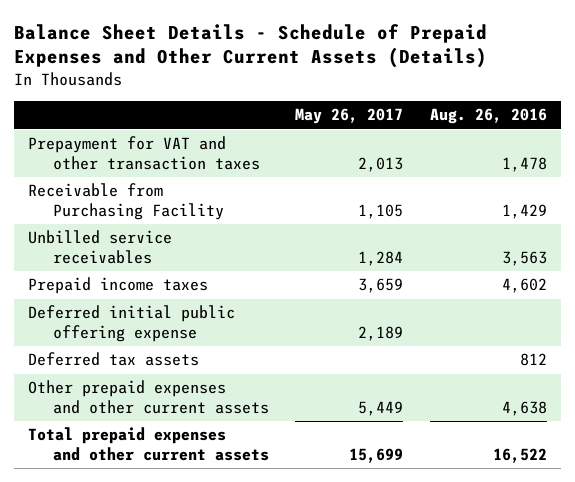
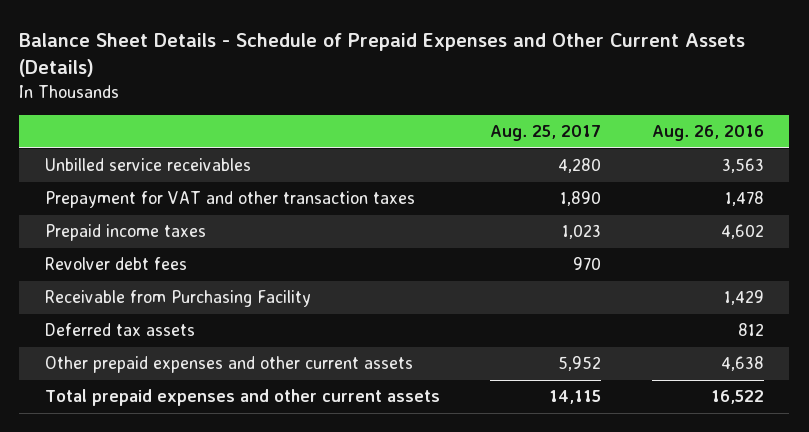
[295,108,404,125] May 26, 2017 -> none
none -> [490,125,602,142] Aug. 25, 2017
[27,136,260,170] Prepayment for VAT and other transaction taxes -> [44,191,415,209] Prepayment for VAT and other transaction taxes
[27,305,235,342] Deferred initial public offering expense -> none
none -> [44,257,187,271] Revolver debt fees
[27,183,224,220] Receivable from Purchasing Facility -> [44,290,311,308] Receivable from Purchasing Facility

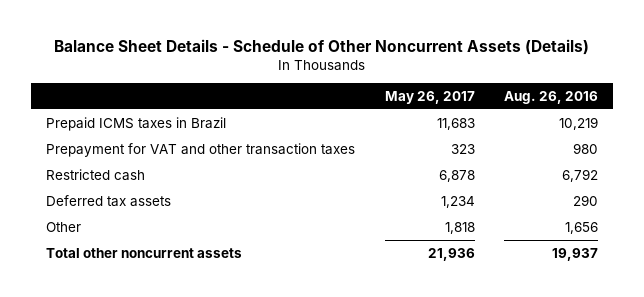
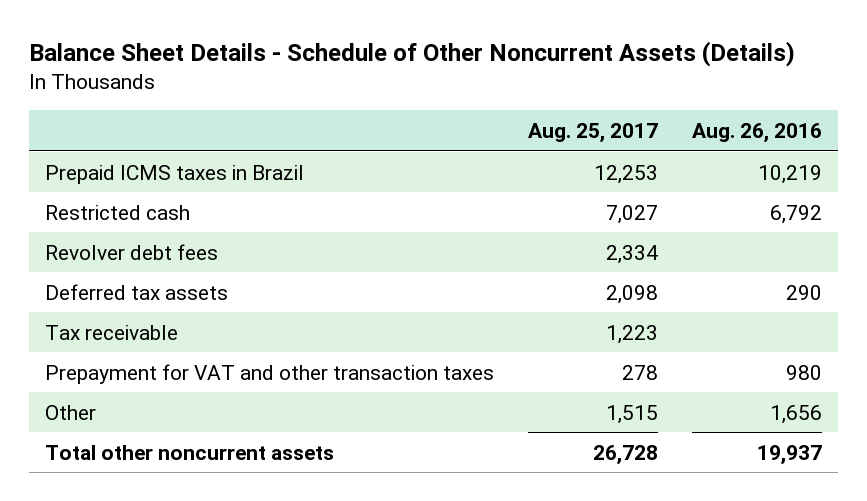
[384,90,475,104] May 26, 2017 -> none
none -> [527,123,658,144] Aug. 25, 2017
none -> [45,243,219,260] Revolver debt fees
none -> [45,324,179,340] Tax receivable
[46,142,356,157] Prepayment for VAT and other transaction taxes -> [45,363,495,384] Prepayment for VAT and other transaction taxes

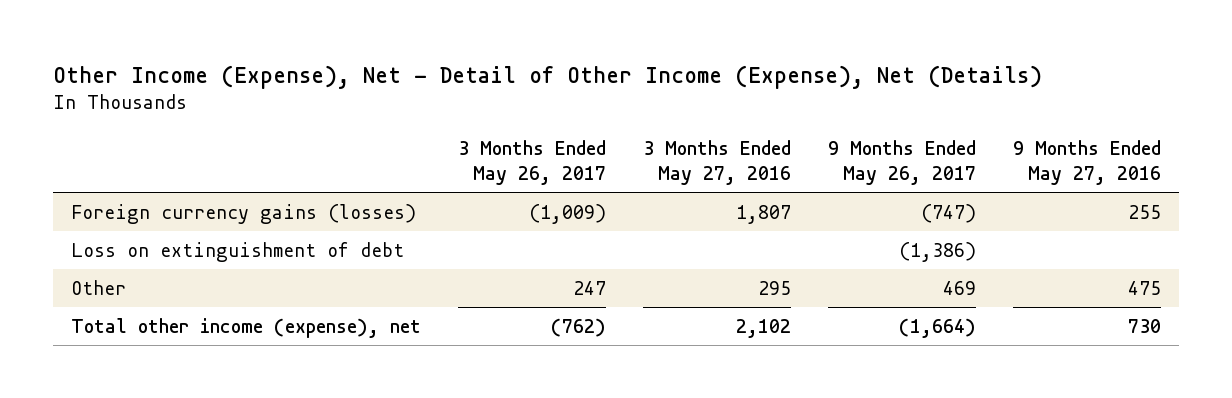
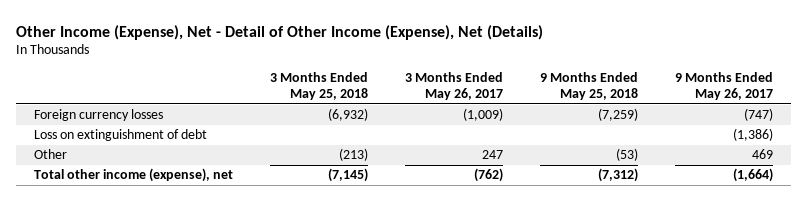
[642,139,791,185] 3 Months Ended May 27, 2016 -> none
[1012,139,1161,185] 9 Months Ended May 27, 2016 -> none
none -> [270,72,369,101] 3 Months Ended May 25, 2018
none -> [540,72,639,101] 9 Months Ended May 25, 2018
[71,203,417,224] Foreign currency gains (losses) -> [34,109,164,122] Foreign currency losses

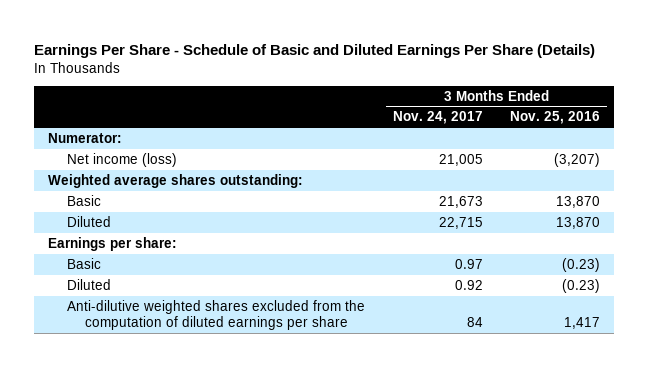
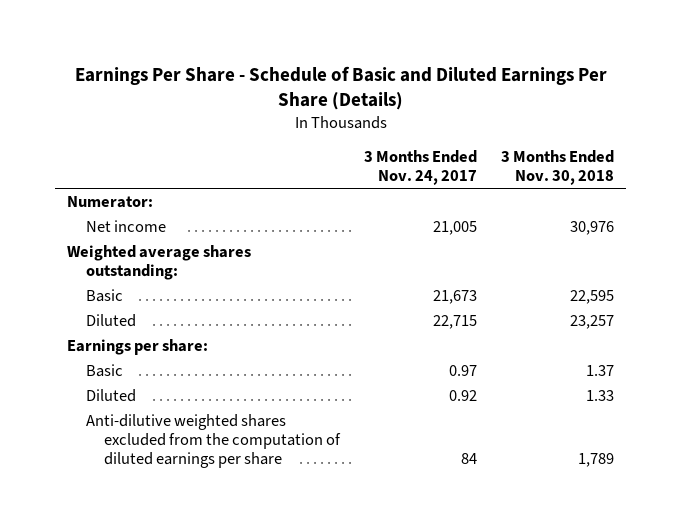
[510,111,601,125] Nov. 25, 2016 -> none
none -> [501,150,615,186] 3 Months Ended Nov. 30, 2018
[66,152,177,167] Net income (loss) -> [85,219,166,232] Net income

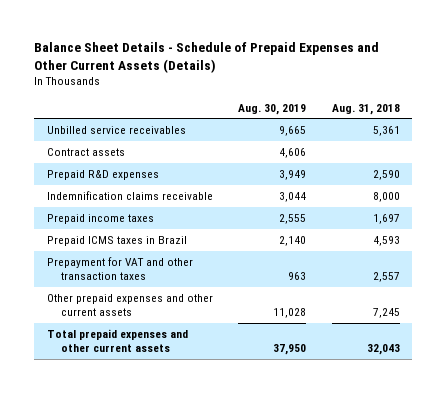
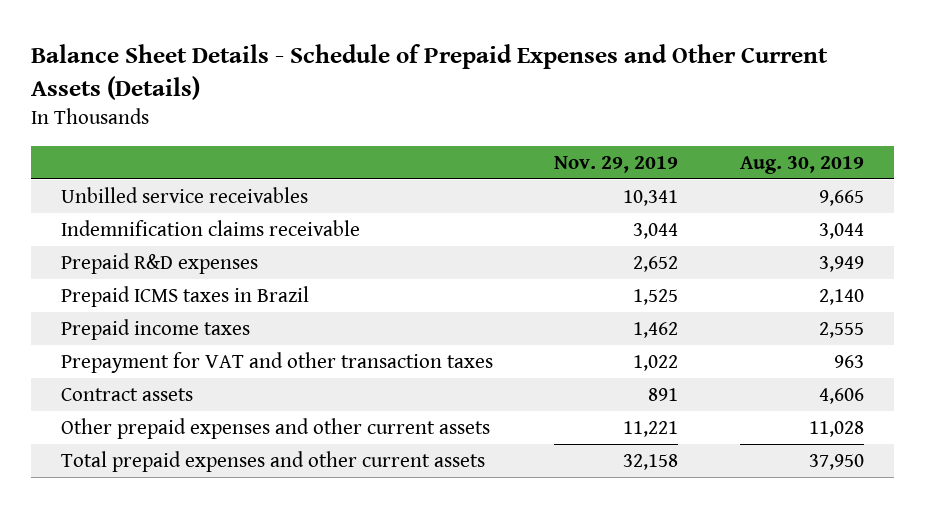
[331,103,400,115] Aug. 31, 2018 -> none
none -> [554,155,679,173] Nov. 29, 2019
[46,169,159,180] Prepaid R&D expenses -> [61,253,259,275] Prepaid R&D expenses
[46,213,154,224] Prepaid income taxes -> [61,319,251,341] Prepaid income taxes
[46,147,125,156] Contract assets -> [61,388,194,402] Contract assets

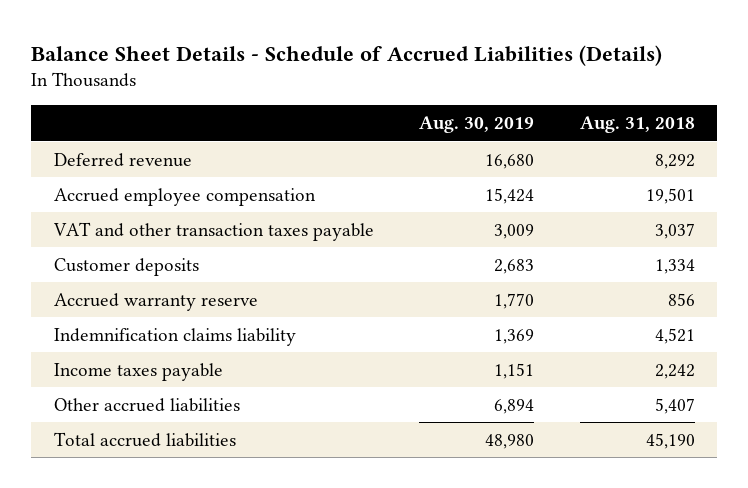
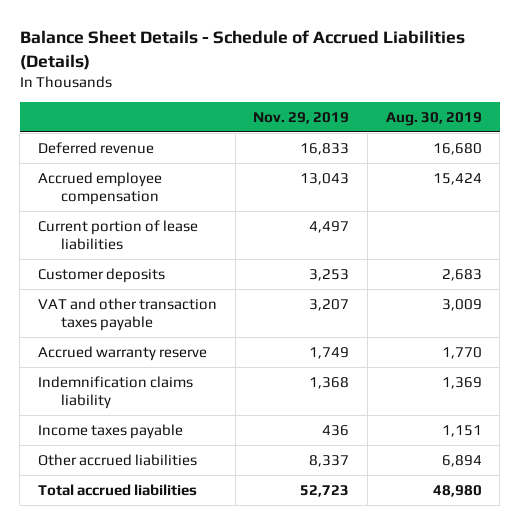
[579,116,695,134] Aug. 31, 2018 -> none
none -> [253,111,350,124] Nov. 29, 2019
none -> [37,219,198,251] Current portion of lease liabilities
[52,221,374,241] VAT and other transaction taxes payable -> [37,297,217,332] VAT and other transaction taxes payable

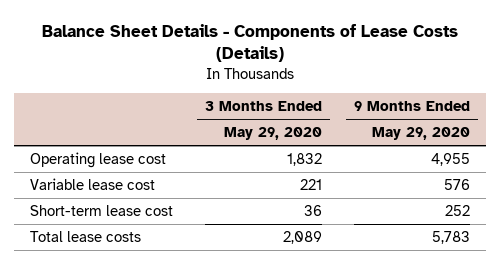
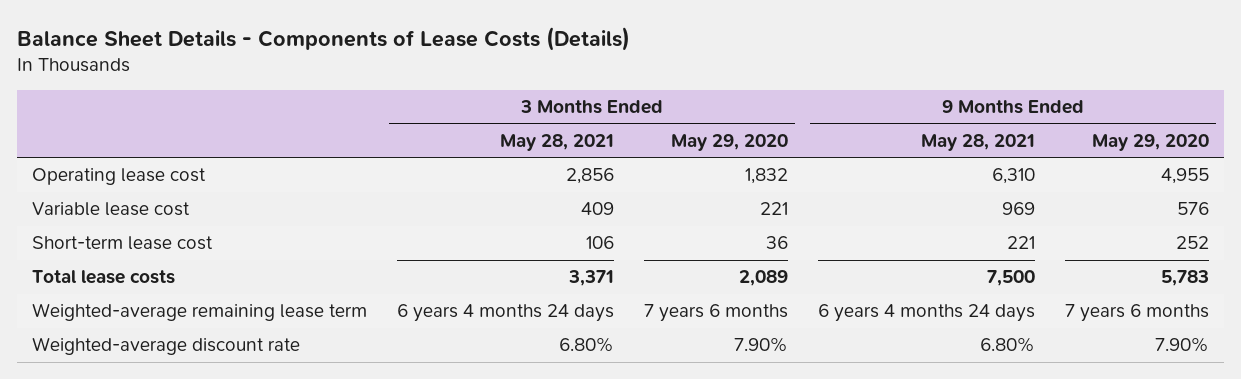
none -> [499,133,614,151] May 28, 2021
none -> [920,133,1035,151] May 28, 2021
none -> [31,303,367,322] Weighted-average remaining lease term
none -> [31,337,300,356] Weighted-average discount rate

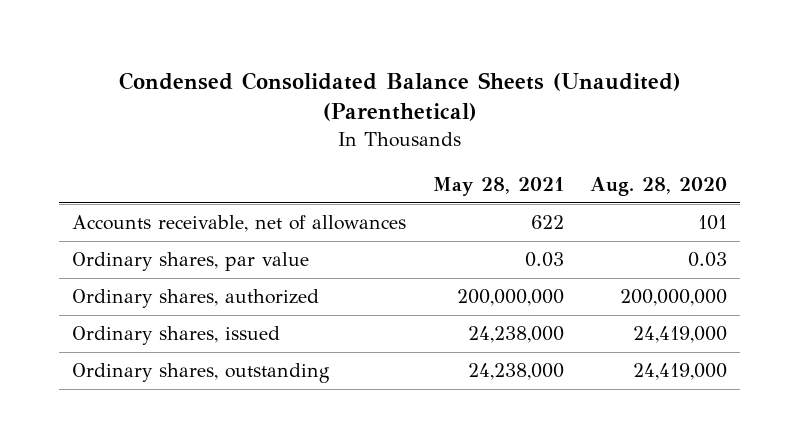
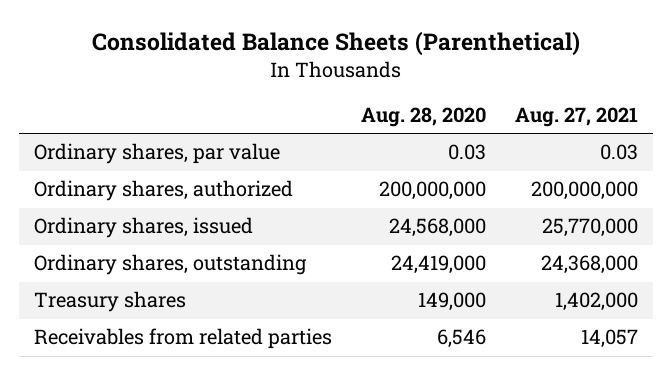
[118,72,681,122] Condensed Consolidated Balance Sheets (Unaudited) (Parenthetical) -> [91,30,580,56] Consolidated Balance Sheets (Parenthetical)
[432,176,564,196] May 28, 2021 -> none
none -> [515,107,639,128] Aug. 27, 2021
[72,215,407,233] Accounts receivable, net of allowances -> none
[632,326,727,344] 24,419,000 -> [388,218,486,238] 24,568,000
none -> [33,291,186,313] Treasury shares
none -> [33,328,332,350] Receivables from related parties

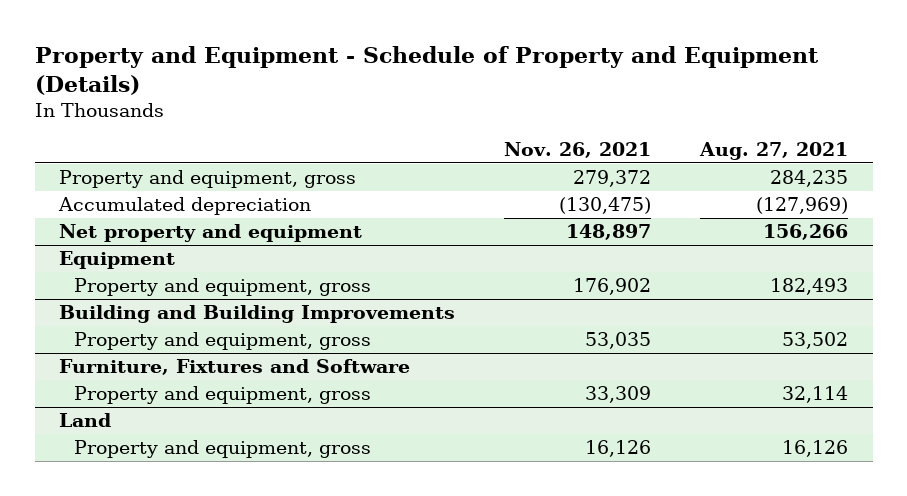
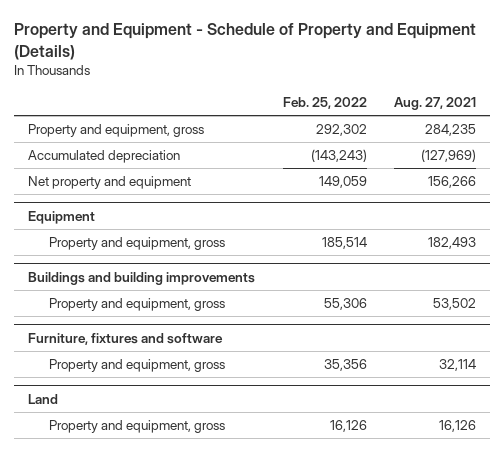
[504,141,652,158] Nov. 26, 2021 -> none
none -> [282,97,367,110] Feb. 25, 2022
[59,305,456,324] Building and Building Improvements -> [27,271,255,285] Buildings and building improvements
[59,359,411,376] Furniture, Fixtures and Software -> [27,332,223,345] Furniture, fixtures and software

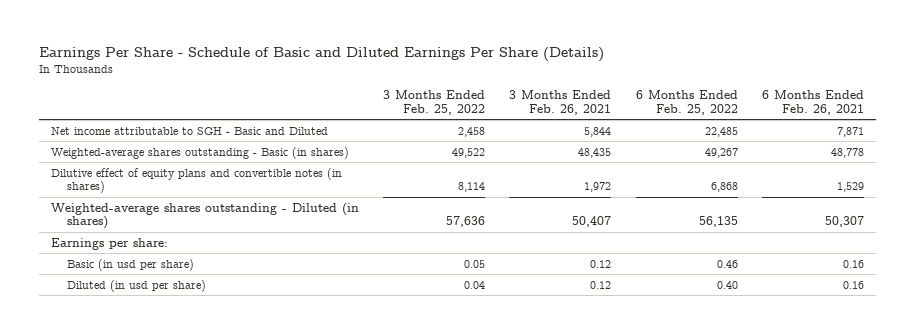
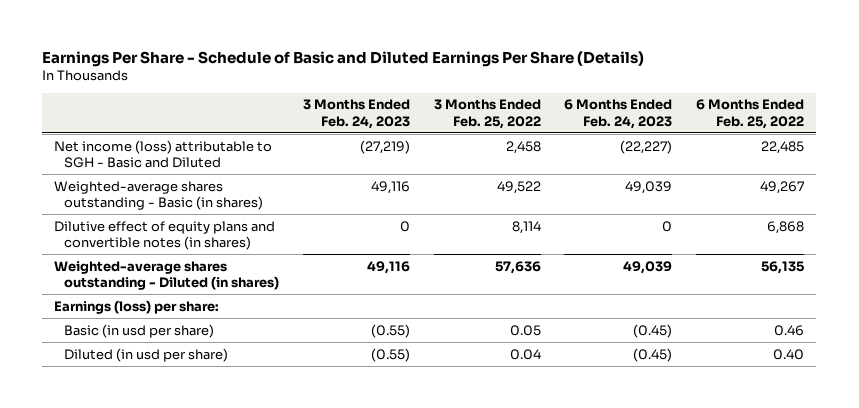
[509,90,612,115] 3 Months Ended Feb. 26, 2021 -> none
[761,90,864,115] 6 Months Ended Feb. 26, 2021 -> none
none -> [302,99,410,129] 3 Months Ended Feb. 24, 2023
none -> [564,99,673,129] 6 Months Ended Feb. 24, 2023
[50,126,328,135] Net income attributable to SGH - Basic and Diluted -> [54,139,273,168] Net income (loss) attributable to SGH - Basic and Diluted
[50,237,168,250] Earnings per share: -> [54,299,220,314] Earnings (loss) per share:

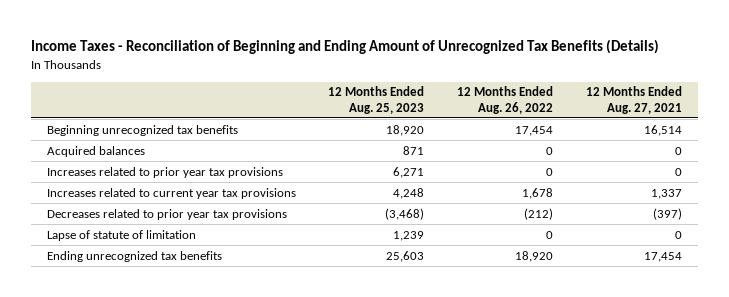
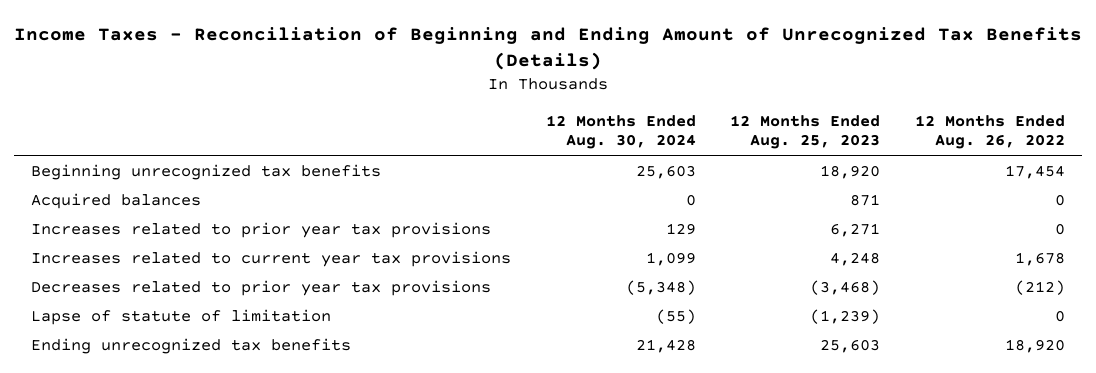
[585,86,682,114] 12 Months Ended Aug. 27, 2021 -> none
none -> [545,114,696,150] 12 Months Ended Aug. 30, 2024
[393,230,425,241] 1,239 -> [810,308,881,324] (1,239)

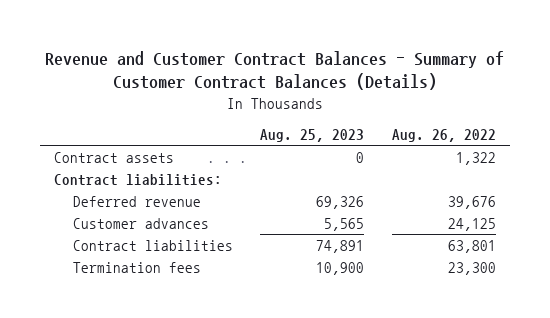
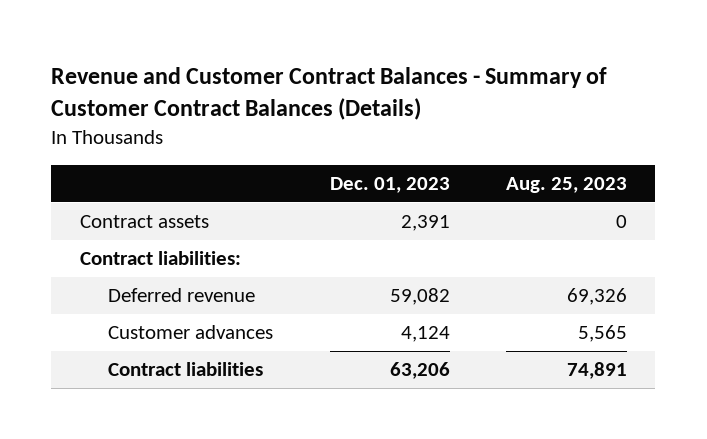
[391,129,496,143] Aug. 26, 2022 -> none
none -> [329,177,450,194] Dec. 01, 2023
[72,261,201,273] Termination fees -> none

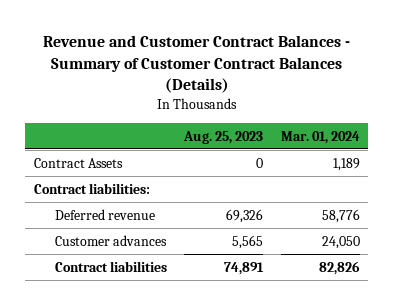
[329,177,450,194] Dec. 01, 2023 -> none
none -> [280,130,360,144] Mar. 01, 2024
[79,215,209,229] Contract assets -> [34,157,124,168] Contract Assets

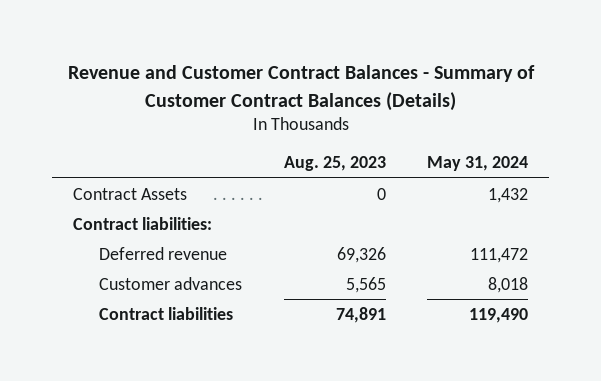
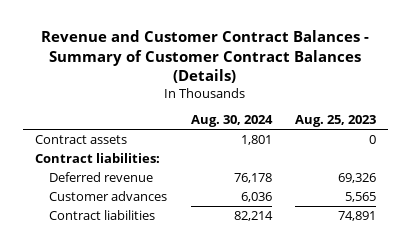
[427,156,529,172] May 31, 2024 -> none
none -> [190,115,273,128] Aug. 30, 2024
[73,187,188,200] Contract Assets -> [34,134,127,144] Contract assets

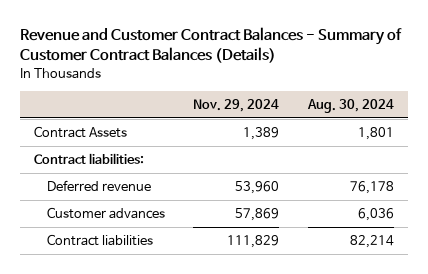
[294,115,376,128] Aug. 25, 2023 -> none
none -> [193,98,280,112] Nov. 29, 2024
[34,134,127,144] Contract assets -> [33,126,127,139] Contract Assets

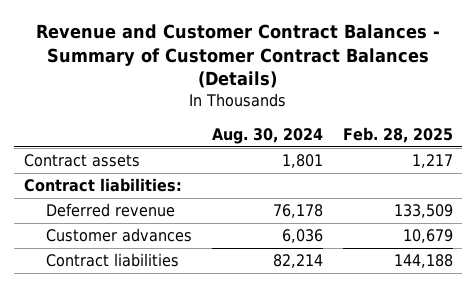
[193,98,280,112] Nov. 29, 2024 -> none
none -> [342,126,453,143] Feb. 28, 2025
[33,126,127,139] Contract Assets -> [23,154,140,168] Contract assets

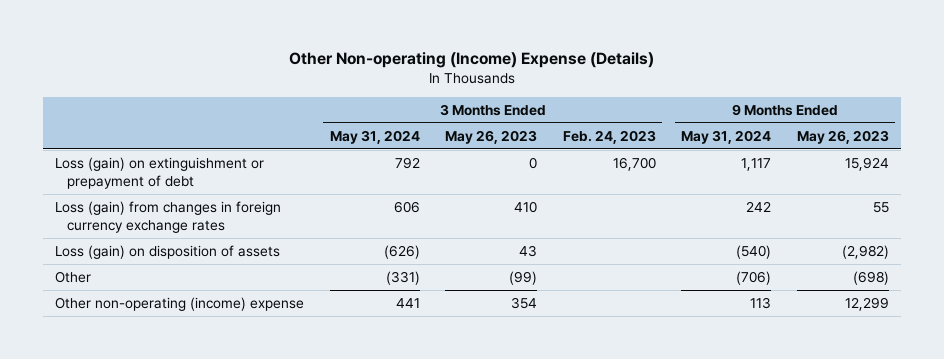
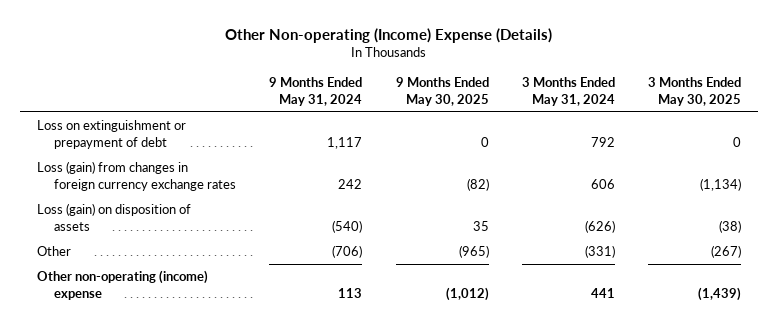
[445,129,538,144] May 26, 2023 -> none
[562,129,656,144] Feb. 24, 2023 -> none
[796,129,889,144] May 26, 2023 -> none
none -> [395,77,489,106] 9 Months Ended May 30, 2025
none -> [648,77,742,106] 3 Months Ended May 30, 2025
[55,156,265,189] Loss (gain) on extinguishment or prepayment of debt -> [36,120,186,149] Loss on extinguishment or prepayment of debt

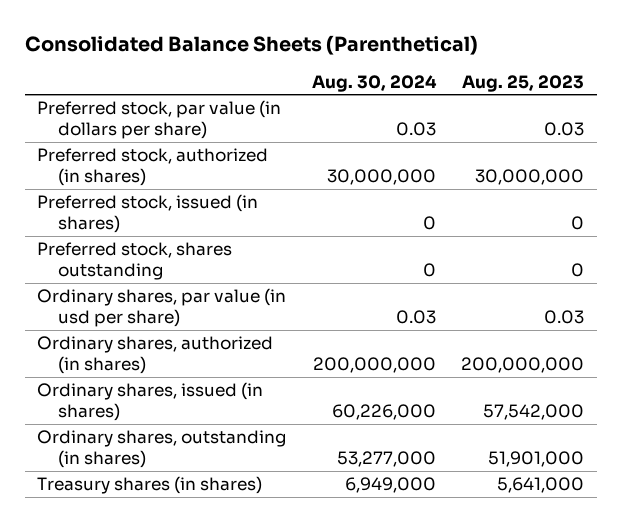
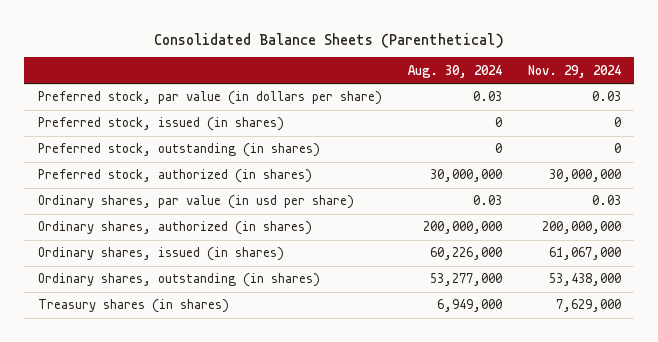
[461,74,584,92] Aug. 25, 2023 -> none
none -> [527,64,621,78] Nov. 29, 2024
[37,242,233,280] Preferred stock, shares outstanding -> [37,143,320,158] Preferred stock, outstanding (in shares)
[37,148,269,186] Preferred stock, authorized (in shares) -> [37,169,312,184] Preferred stock, authorized (in shares)

